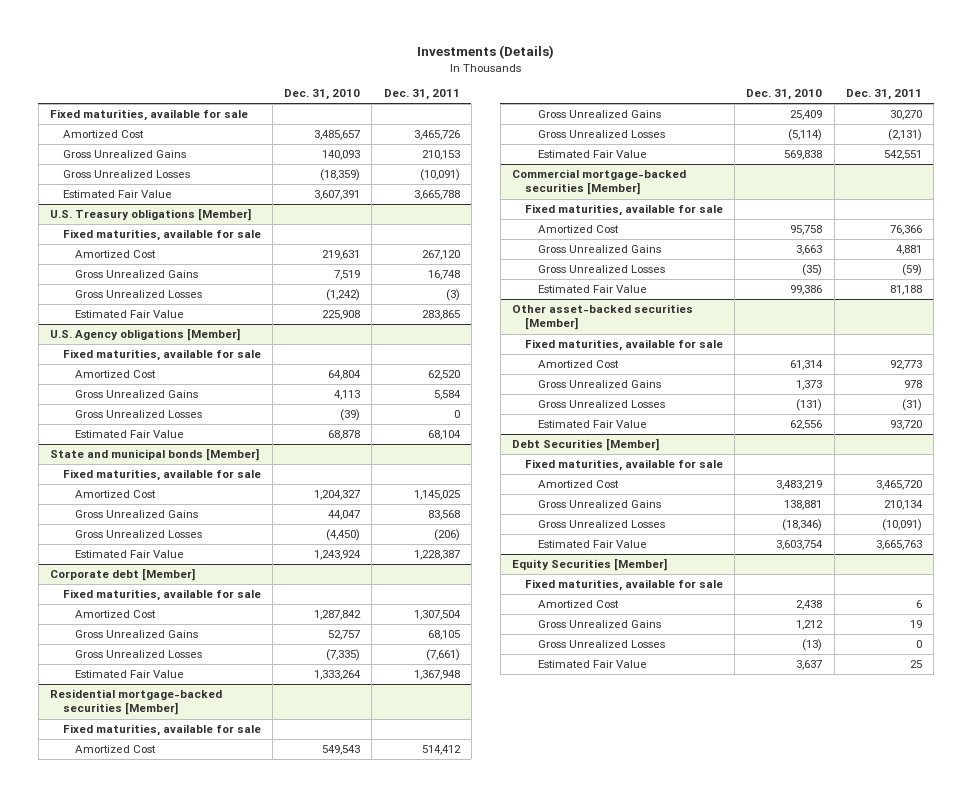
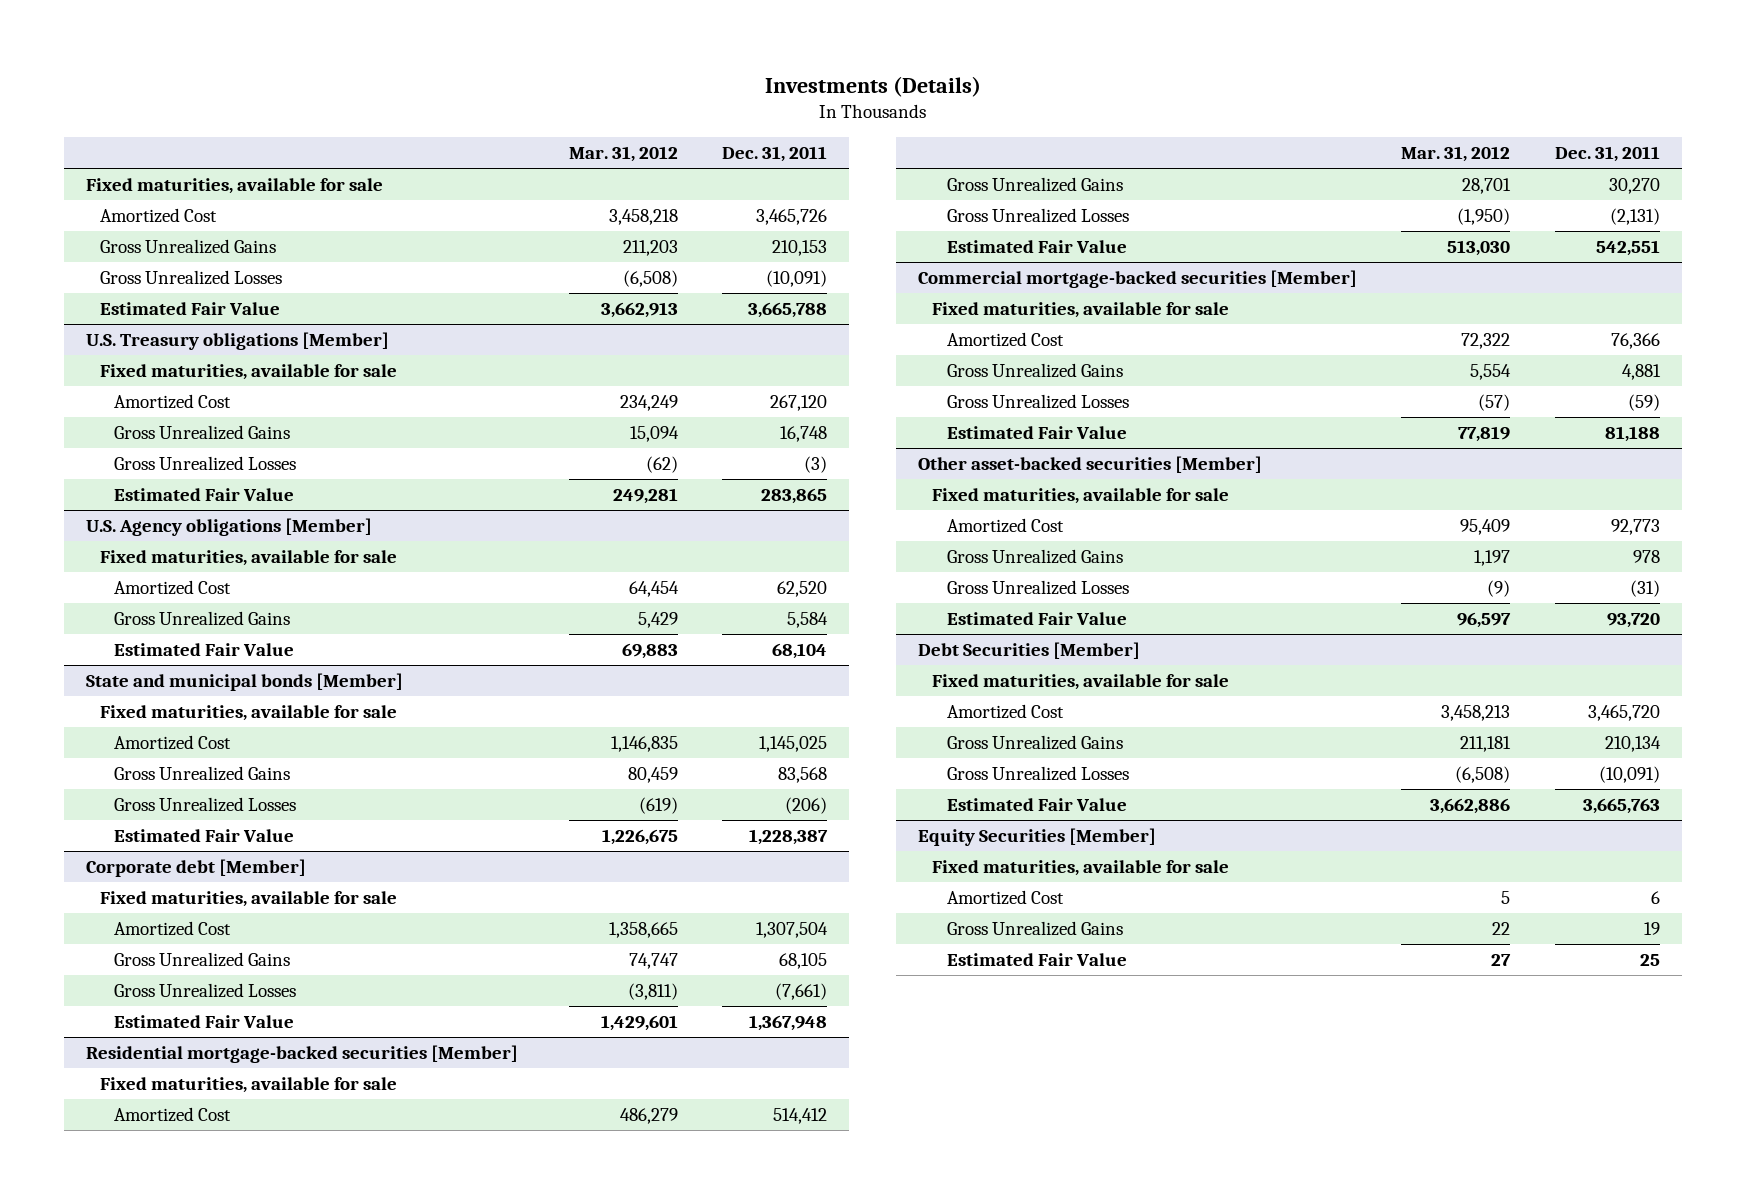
[284,89,361,101] Dec. 31, 2010 -> none
none -> [568,145,678,162] Mar. 31, 2012
[75,410,203,419] Gross Unrealized Losses -> none
[537,640,665,649] Gross Unrealized Losses -> none

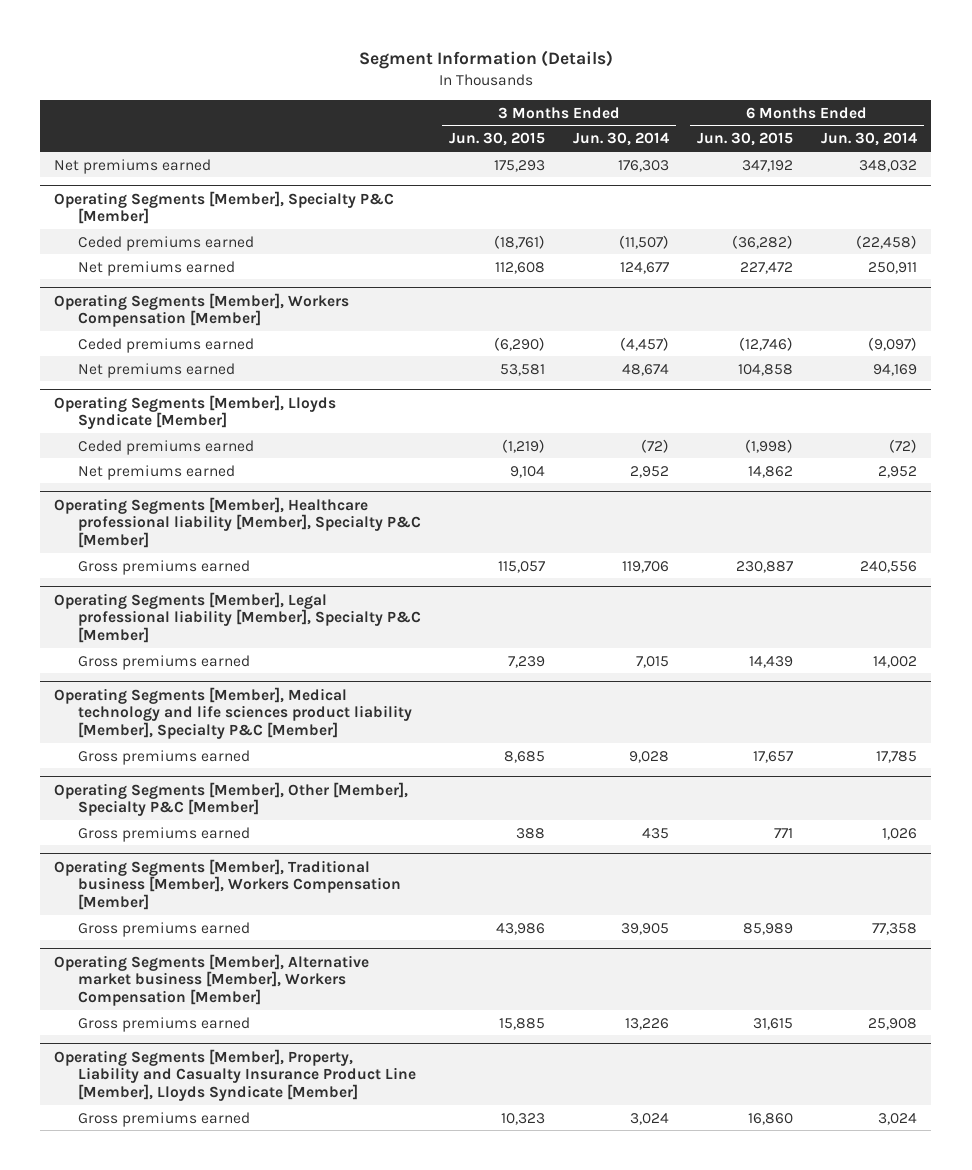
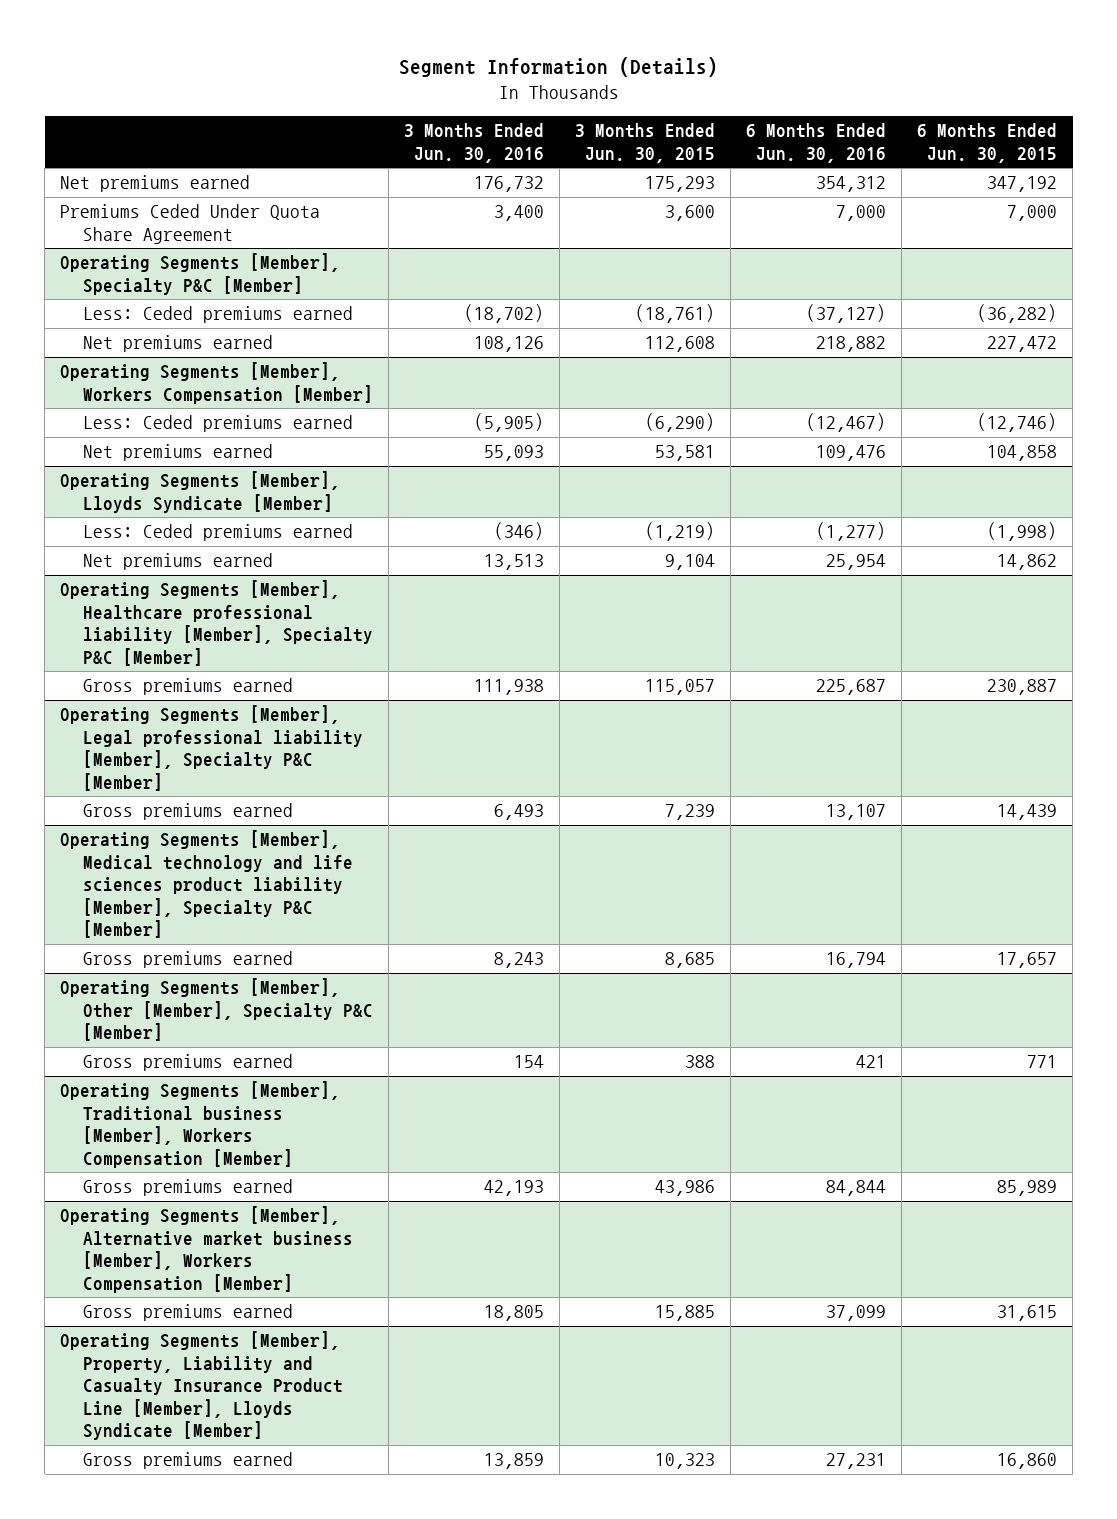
[572,132,669,147] Jun. 30, 2014 -> none
[821,132,918,147] Jun. 30, 2014 -> none
none -> [403,123,544,163] 3 Months Ended Jun. 30, 2016
none -> [746,123,887,163] 6 Months Ended Jun. 30, 2016
none -> [60,204,321,244] Premiums Ceded Under Quota Share Agreement
[77,235,254,251] Ceded premiums earned -> [82,306,353,324] Less: Ceded premiums earned
[77,337,254,353] Ceded premiums earned -> [82,415,353,433] Less: Ceded premiums earned
[77,439,254,455] Ceded premiums earned -> [82,524,353,542] Less: Ceded premiums earned

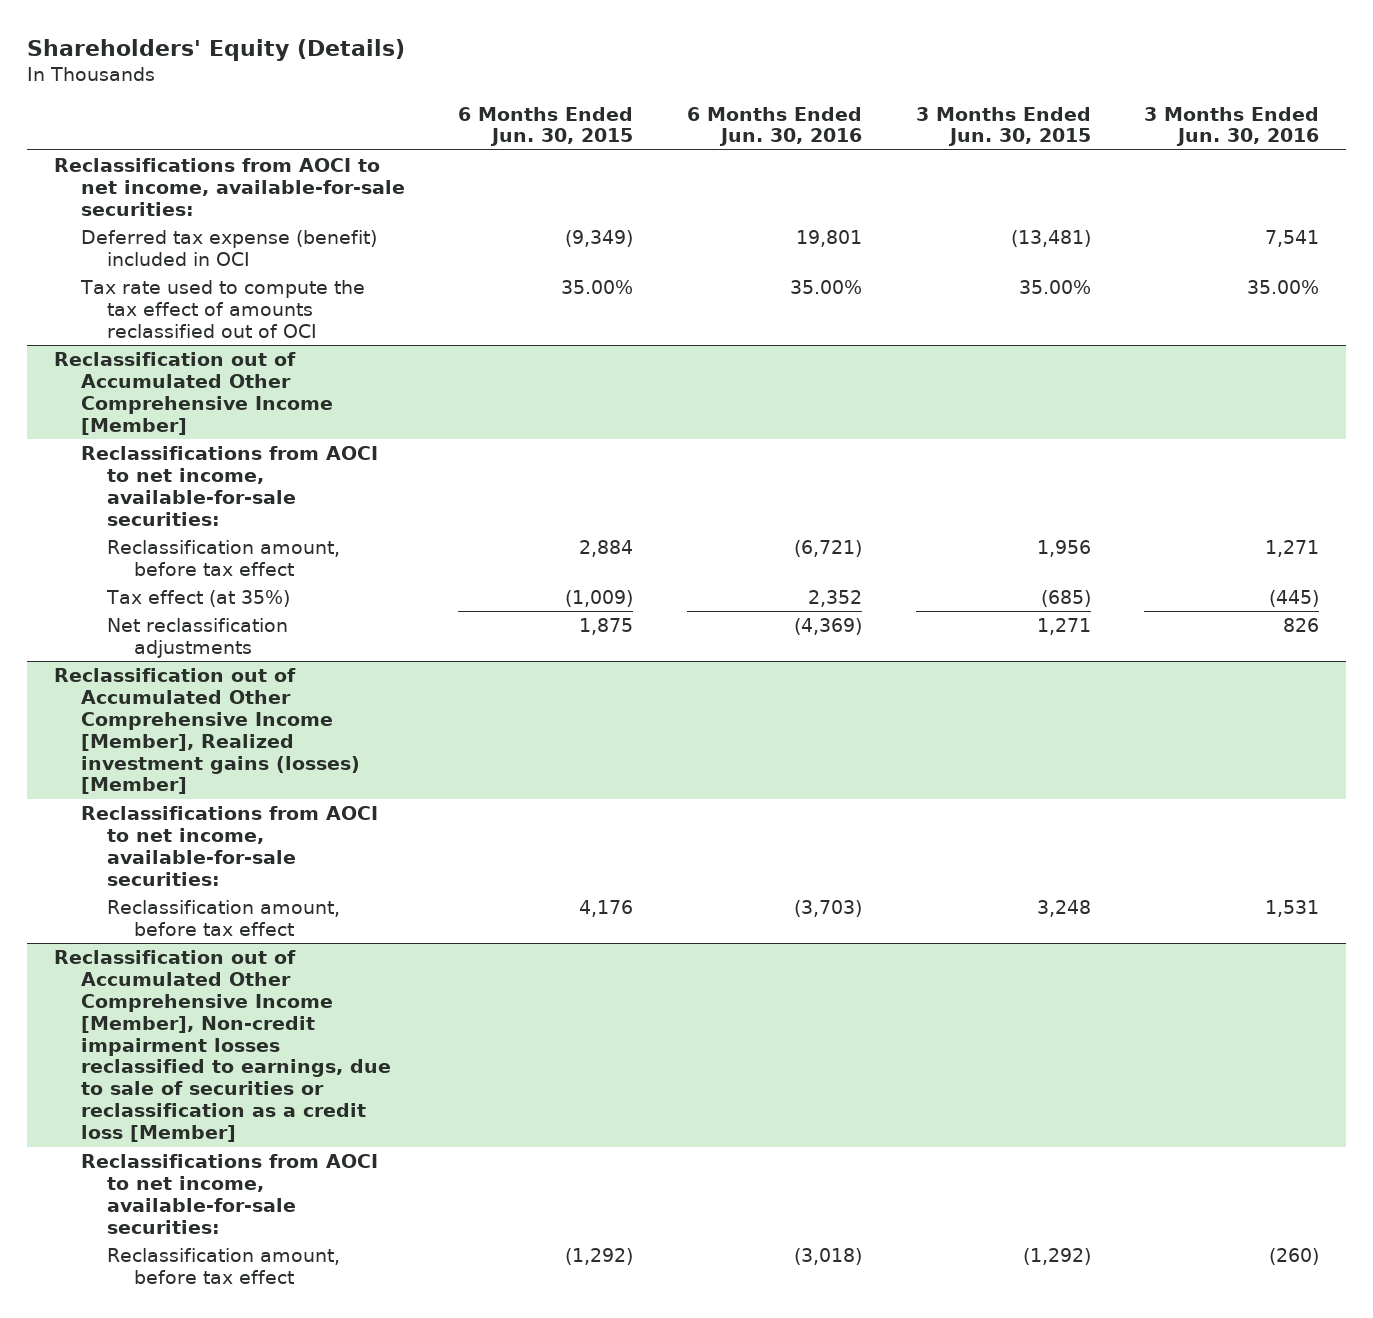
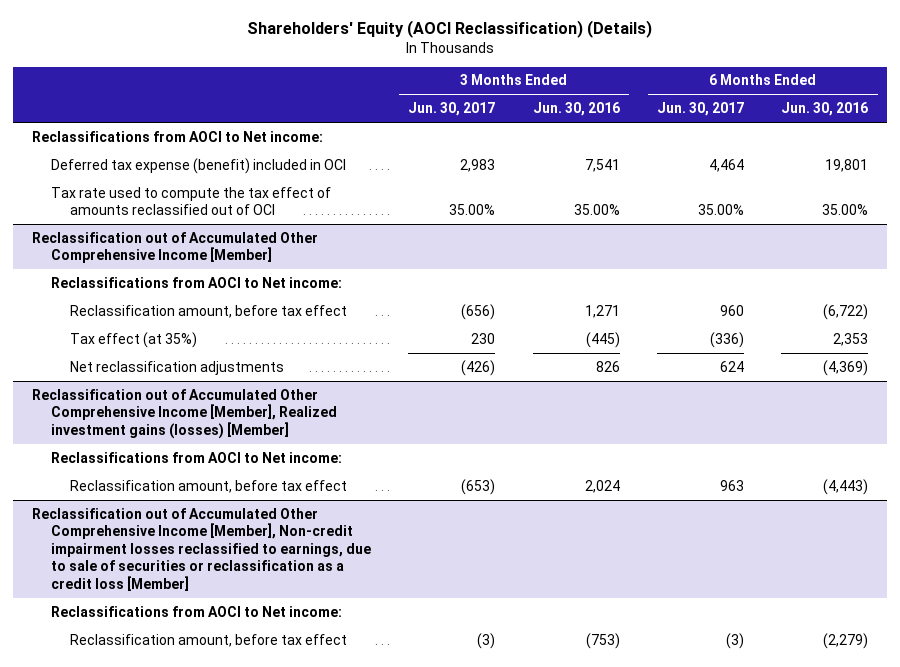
[27,38,406,61] Shareholders' Equity (Details) -> [246,20,652,39] Shareholders' Equity (AOCI Reclassification) (Details)
[458,106,634,147] 6 Months Ended Jun. 30, 2015 -> none
[915,106,1091,147] 3 Months Ended Jun. 30, 2015 -> none
none -> [408,102,496,117] Jun. 30, 2017
none -> [656,102,744,117] Jun. 30, 2017
[53,157,405,216] Reclassifications from AOCI to net income, available-for-sale securities: -> [31,130,323,142] Reclassifications from AOCI to Net income:
[80,445,378,526] Reclassifications from AOCI to net income, available-for-sale securities: -> [50,276,342,288] Reclassifications from AOCI to Net income:
[793,539,862,557] (6,721) -> [823,303,869,320] (6,722)
[807,589,862,607] 2,352 -> [833,332,869,346] 2,353
[80,805,378,886] Reclassifications from AOCI to net income, available-for-sale securities: -> [50,451,342,463] Reclassifications from AOCI to Net income:
[793,899,862,917] (3,703) -> [823,478,869,495] (4,443)
[1265,899,1320,917] 1,531 -> [584,479,620,493] 2,024
[80,1153,378,1234] Reclassifications from AOCI to net income, available-for-sale securities: -> [50,605,342,617] Reclassifications from AOCI to Net income:
[793,1247,862,1265] (3,018) -> [823,632,869,649] (2,279)
[1269,1247,1320,1265] (260) -> [585,632,620,649] (753)

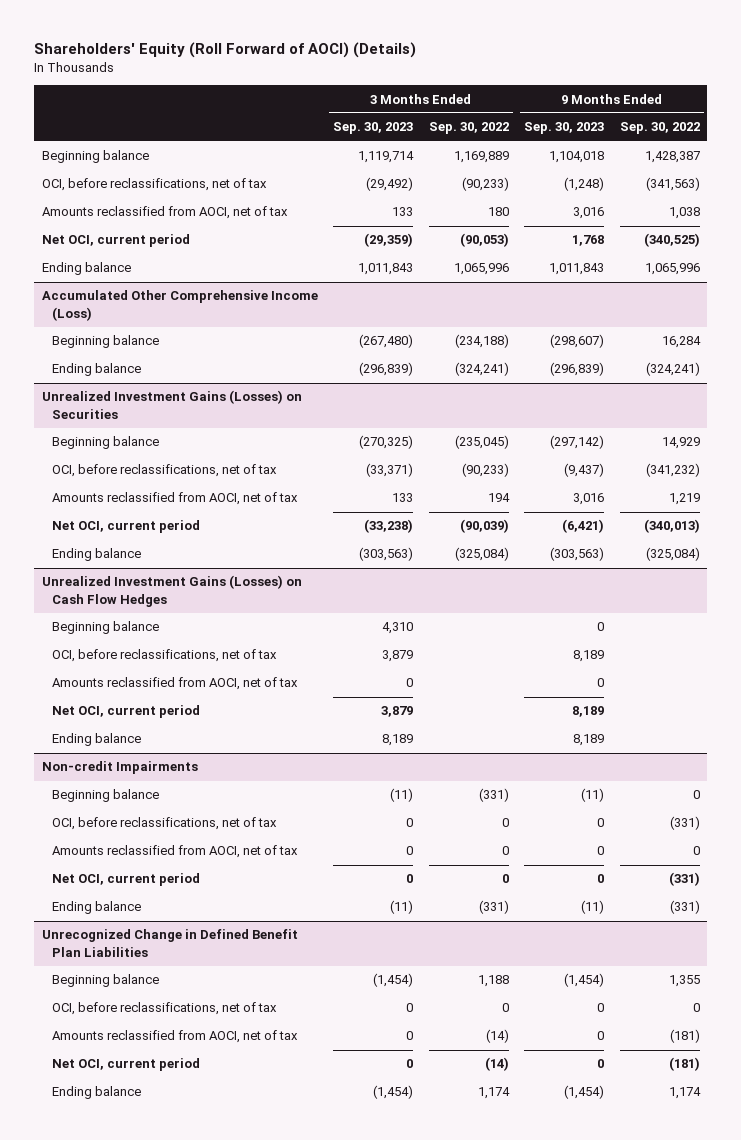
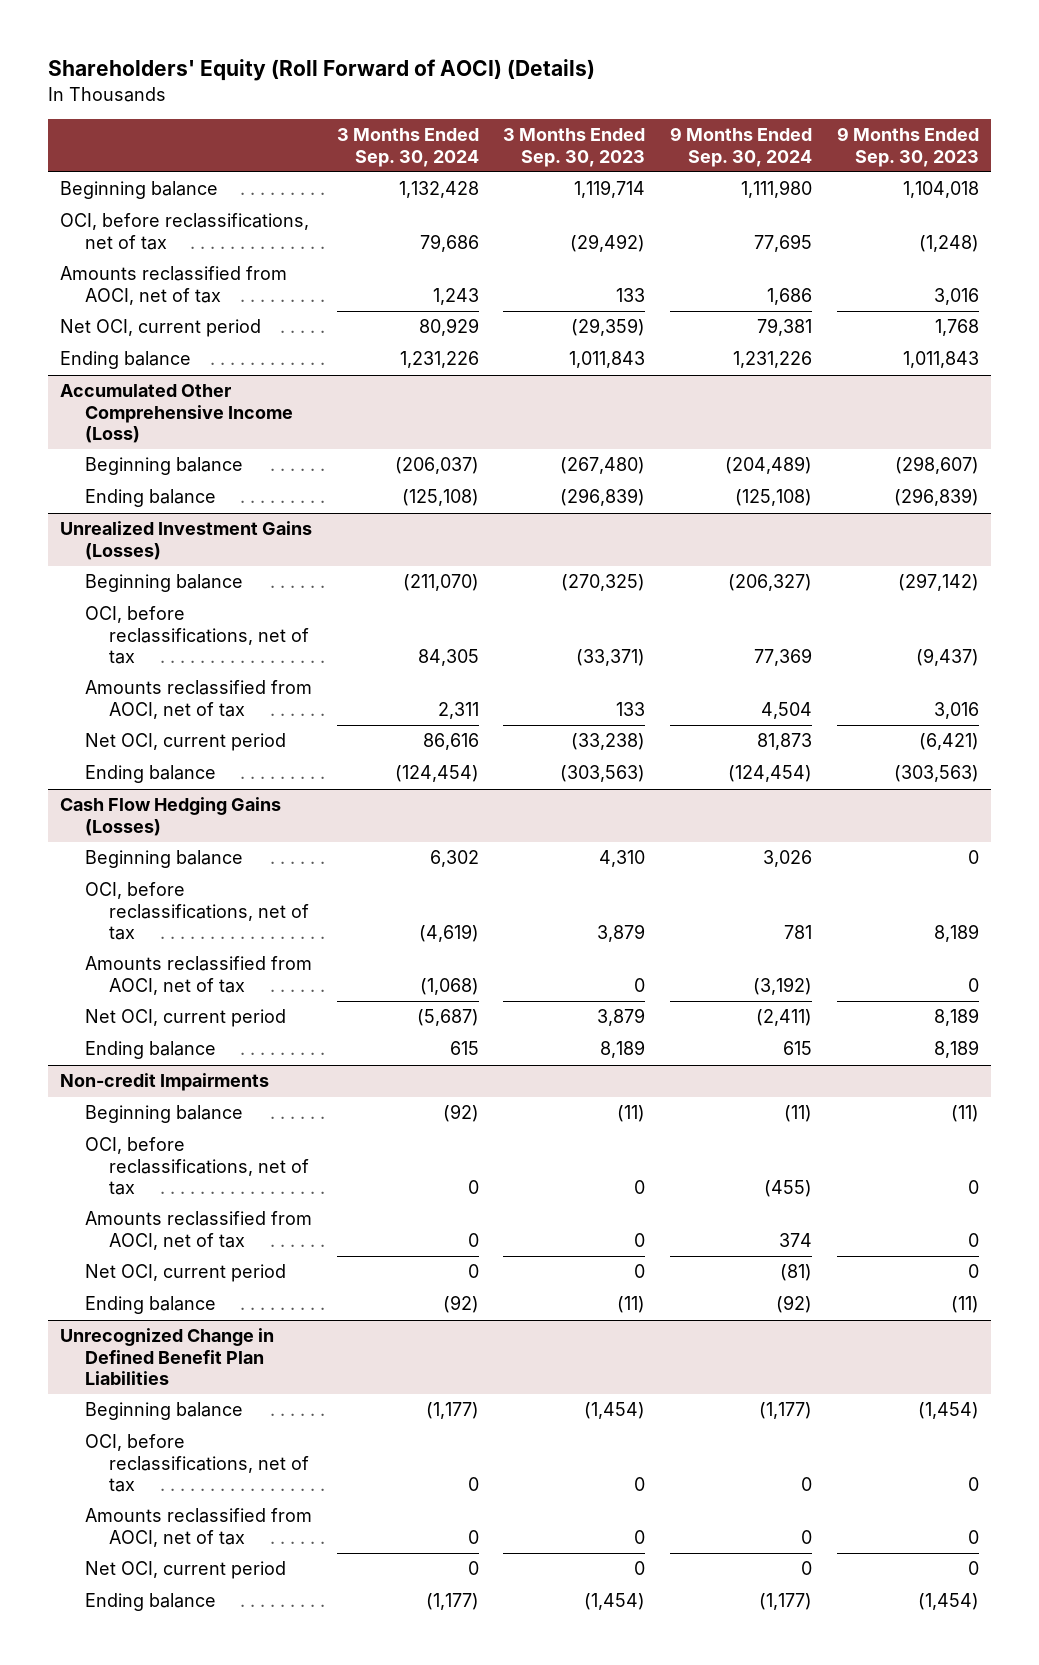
[428,122,509,135] Sep. 30, 2022 -> none
[619,122,700,135] Sep. 30, 2022 -> none
none -> [336,128,479,167] 3 Months Ended Sep. 30, 2024
none -> [669,127,812,167] 9 Months Ended Sep. 30, 2024
[41,390,302,419] Unrealized Investment Gains (Losses) on Securities -> [60,521,313,560] Unrealized Investment Gains (Losses)
[41,575,302,607] Unrealized Investment Gains (Losses) on Cash Flow Hedges -> [60,797,282,836] Cash Flow Hedging Gains (Losses)

